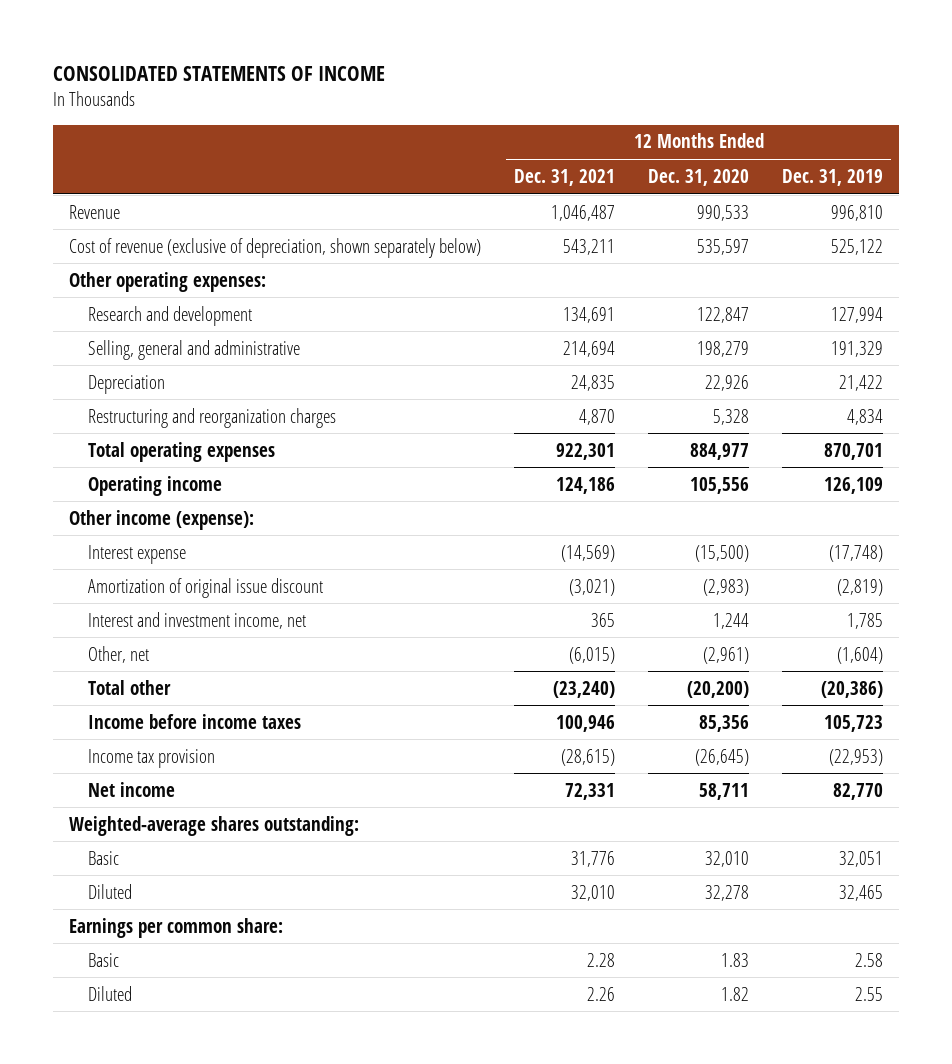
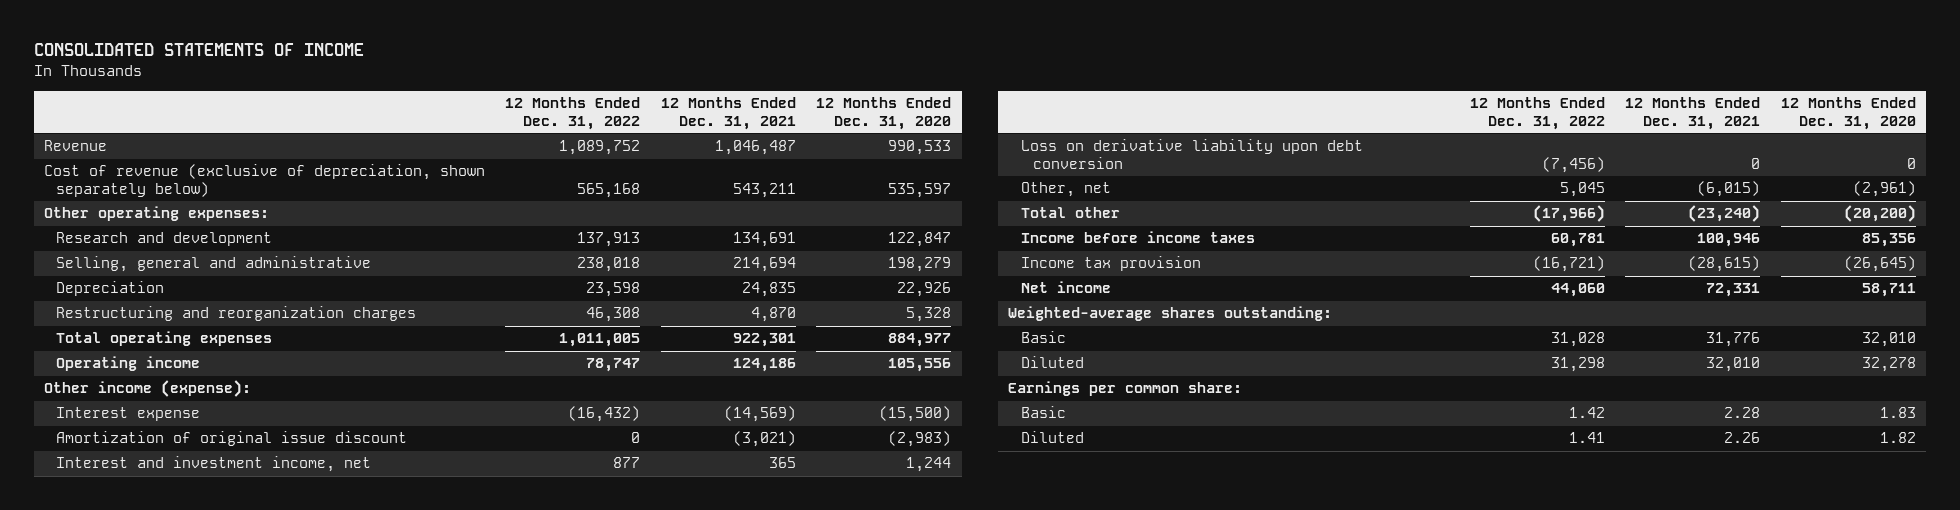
[782,168,884,186] Dec. 31, 2019 -> none
none -> [505,97,641,130] 12 Months Ended Dec. 31, 2022
none -> [1020,139,1363,170] Loss on derivative liability upon debt conversion

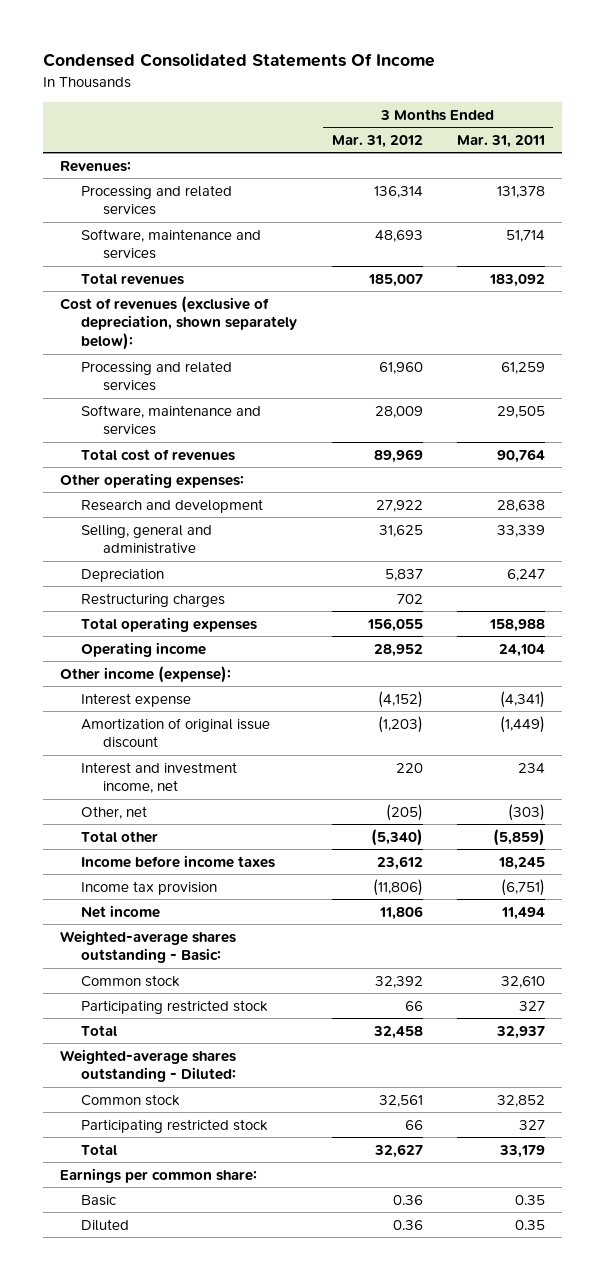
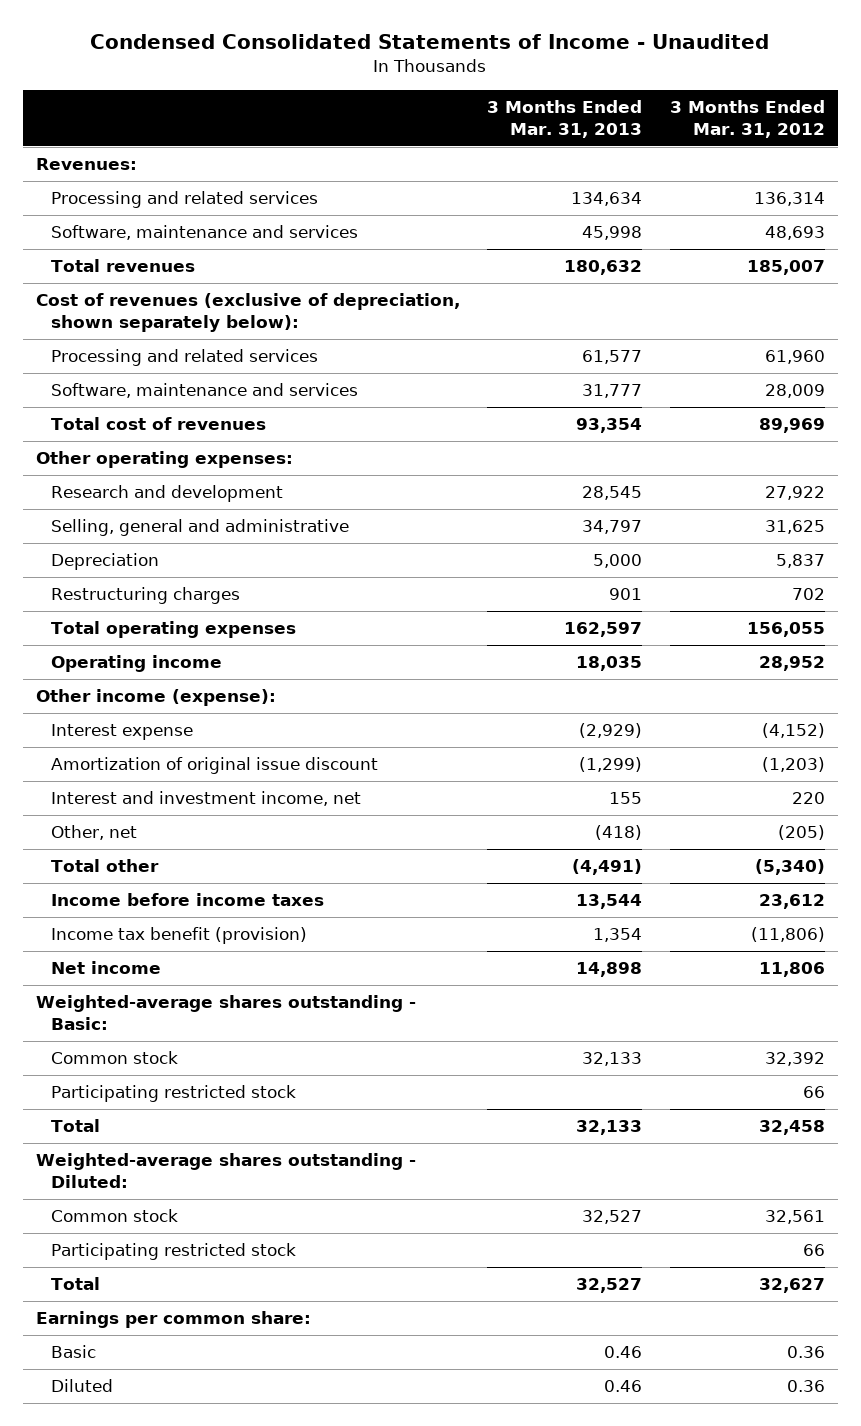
[42,53,435,68] Condensed Consolidated Statements Of Income -> [90,34,770,50] Condensed Consolidated Statements of Income - Unaudited
[456,134,545,148] Mar. 31, 2011 -> none
none -> [487,100,643,138] 3 Months Ended Mar. 31, 2013
[81,880,218,895] Income tax provision -> [51,927,308,945] Income tax benefit (provision)

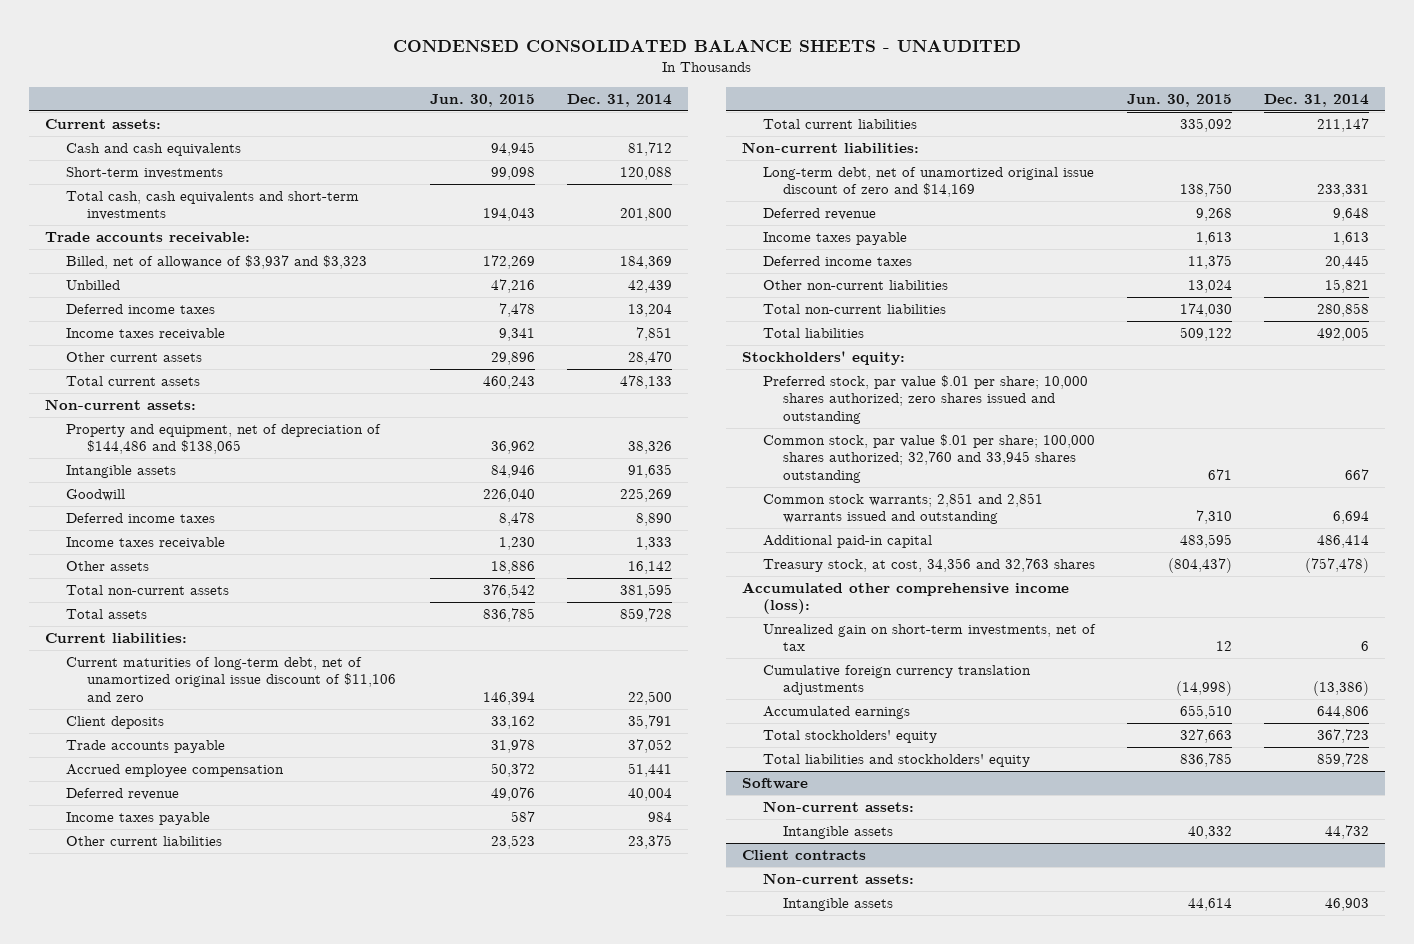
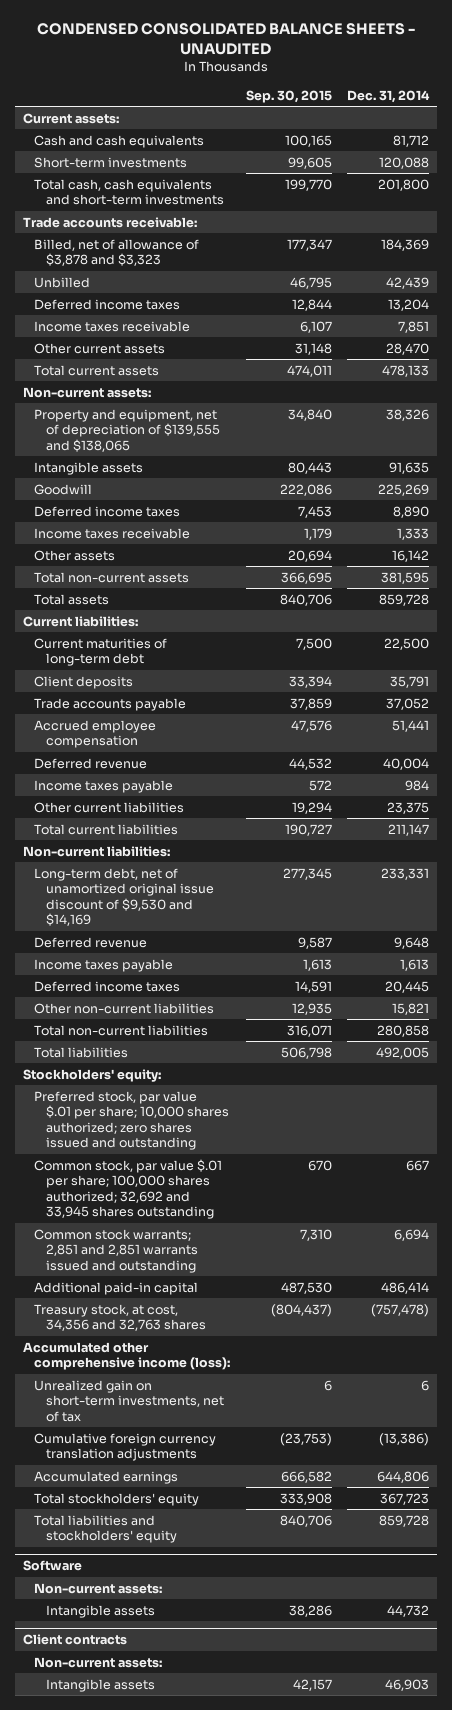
[430,94,536,108] Jun. 30, 2015 -> none
none -> [245,89,332,103] Sep. 30, 2015
[65,254,367,269] Billed, net of allowance of $3,937 and $3,323 -> [34,238,200,267] Billed, net of allowance of $3,878 and $3,323
[65,423,381,455] Property and equipment, net of depreciation of $144,486 and $138,065 -> [34,408,221,452] Property and equipment, net of depreciation of $139,555 and $138,065
[65,656,396,702] Current maturities of long-term debt, net of unamortized original issue discount of $11,106 and zero -> [34,637,168,667] Current maturities of long-term debt
[762,166,1094,198] Long-term debt, net of unamortized original issue discount of zero and $14,169 -> [34,867,215,927] Long-term debt, net of unamortized original issue discount of $9,530 and $14,169
[762,433,1095,483] Common stock, par value $.01 per share; 100,000 shares authorized; 32,760 and 33,945 shares outstanding -> [34,1158,223,1220] Common stock, par value $.01 per share; 100,000 shares authorized; 32,692 and 33,945 shares outstanding

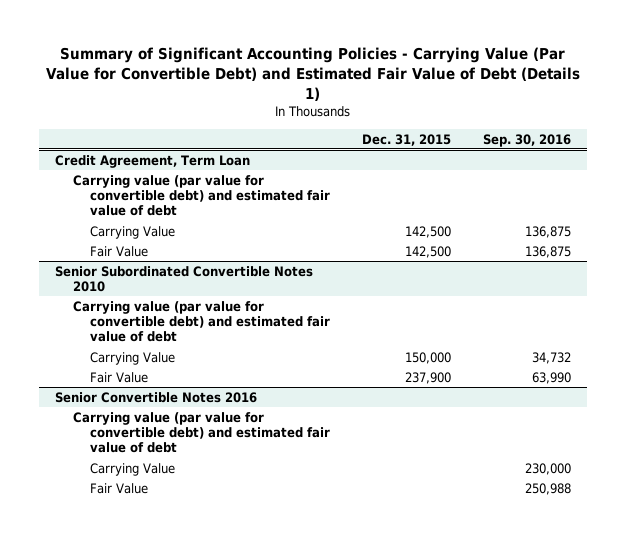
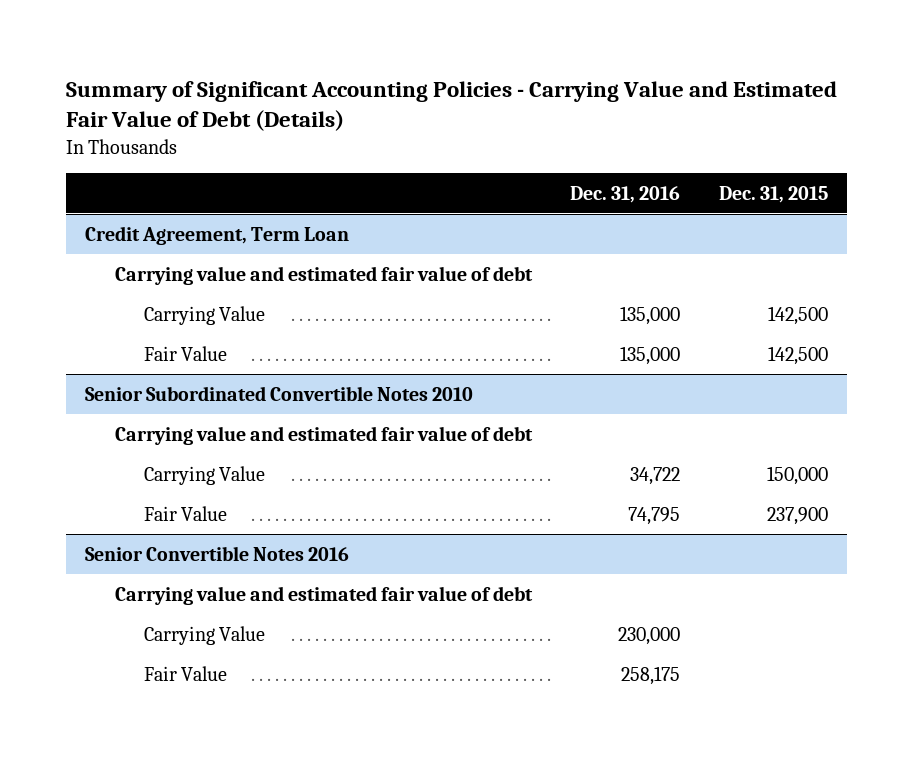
[46,47,581,101] Summary of Significant Accounting Policies - Carrying Value (Par Value for Convertible Debt) and Estimated Fair Value of Debt (Details 1) -> [66,80,838,132] Summary of Significant Accounting Policies - Carrying Value and Estimated Fair Value of Debt (Details)
[483,133,572,147] Sep. 30, 2016 -> none
none -> [570,185,681,203] Dec. 31, 2016
[72,174,331,217] Carrying value (par value for convertible debt) and estimated fair value of debt -> [114,265,533,285] Carrying value and estimated fair value of debt
[72,300,331,343] Carrying value (par value for convertible debt) and estimated fair value of debt -> [114,425,533,445] Carrying value and estimated fair value of debt
[72,411,331,454] Carrying value (par value for convertible debt) and estimated fair value of debt -> [114,585,533,605] Carrying value and estimated fair value of debt

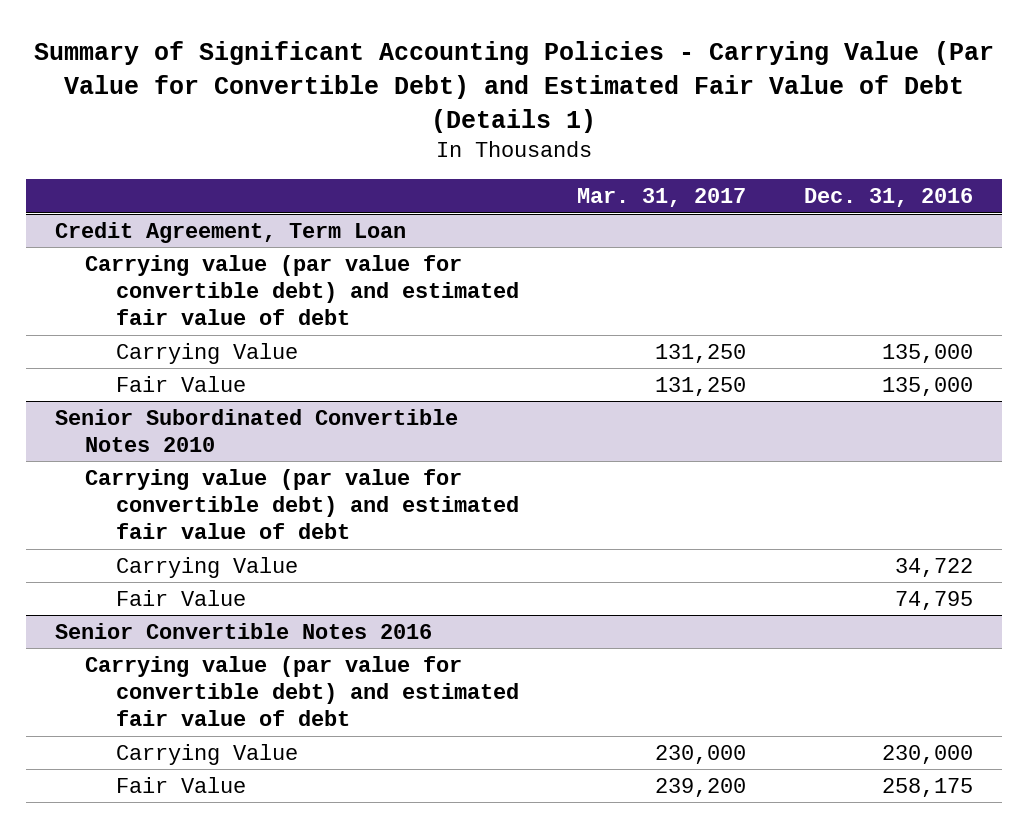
[66,80,838,132] Summary of Significant Accounting Policies - Carrying Value and Estimated Fair Value of Debt (Details) -> [33,40,994,133] Summary of Significant Accounting Policies - Carrying Value (Par Value for Convertible Debt) and Estimated Fair Value of Debt (Details 1)
[718,185,828,203] Dec. 31, 2015 -> none
none -> [576,188,746,208] Mar. 31, 2017
[114,265,533,285] Carrying value and estimated fair value of debt -> [85,254,519,326] Carrying value (par value for convertible debt) and estimated fair value of debt
[114,425,533,445] Carrying value and estimated fair value of debt -> [85,468,519,540] Carrying value (par value for convertible debt) and estimated fair value of debt
[114,585,533,605] Carrying value and estimated fair value of debt -> [85,655,519,727] Carrying value (par value for convertible debt) and estimated fair value of debt

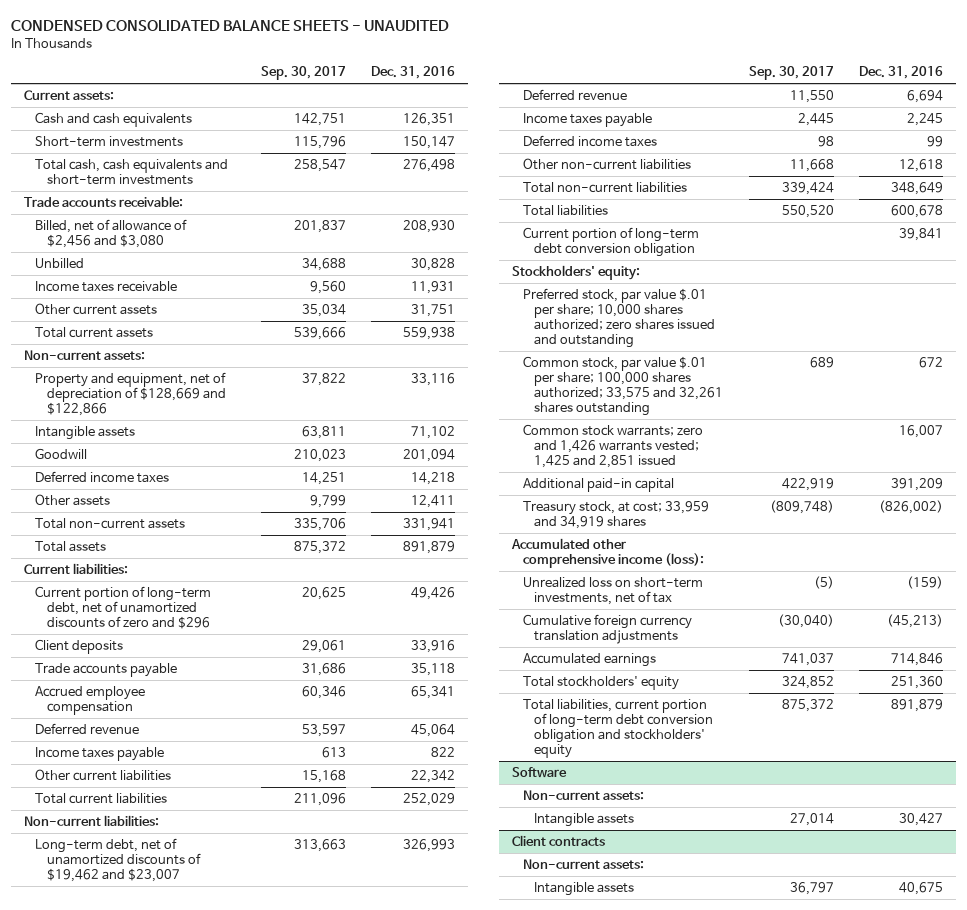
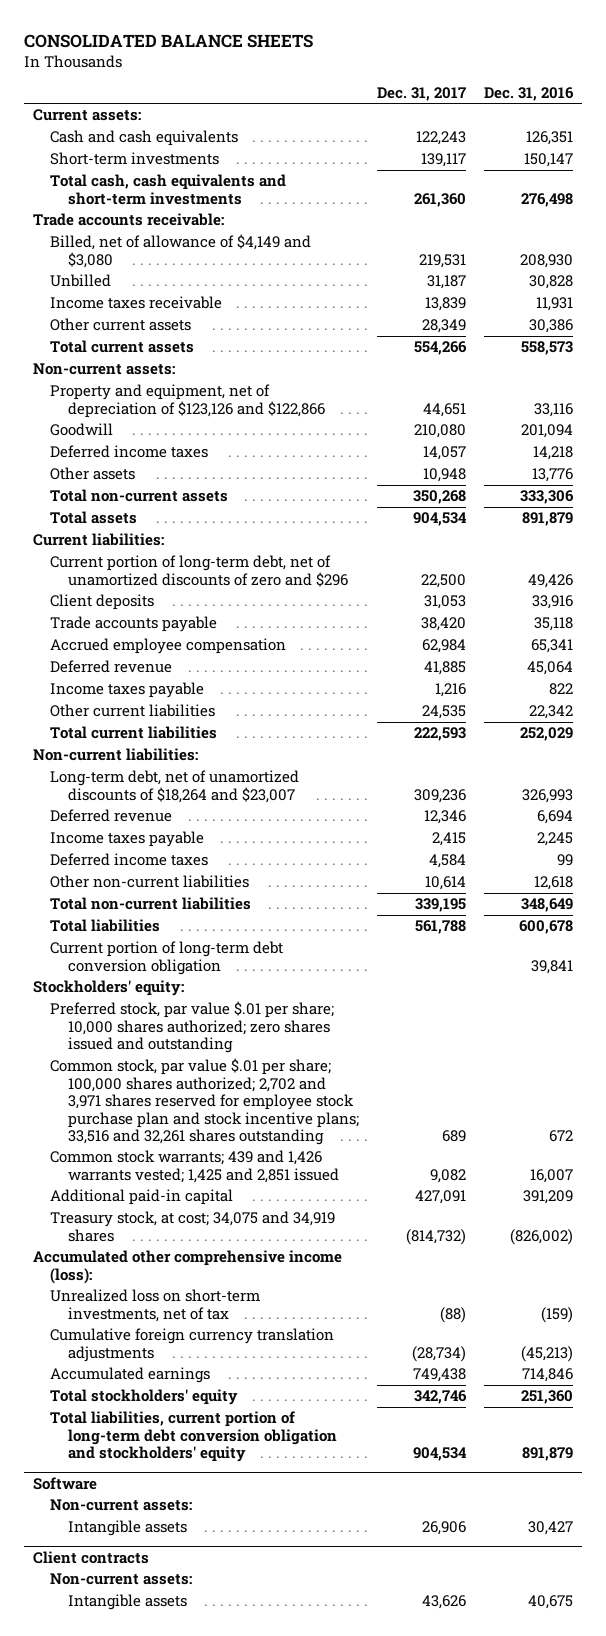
[11,19,450,31] CONDENSED CONSOLIDATED BALANCE SHEETS - UNAUDITED -> [23,33,313,48] CONSOLIDATED BALANCE SHEETS
[260,66,346,81] Sep. 30, 2017 -> none
none -> [376,86,466,101] Dec. 31, 2017
[35,218,188,249] Billed, net of allowance of $2,456 and $3,080 -> [50,234,312,268] Billed, net of allowance of $4,149 and $3,080
[411,303,456,317] 31,751 -> [528,319,573,334] 30,386
[403,326,456,340] 559,938 -> [520,341,573,356] 558,573
[35,425,136,440] Intangible assets -> none
[35,371,227,417] Property and equipment, net of depreciation of $128,669 and $122,866 -> [50,384,325,418] Property and equipment, net of depreciation of $123,126 and $122,866
[411,494,456,508] 12,411 -> [531,468,573,483] 13,776
[403,517,456,531] 331,941 -> [519,490,574,505] 333,306
[35,837,201,883] Long-term debt, net of unamortized discounts of $19,462 and $23,007 -> [50,770,300,803] Long-term debt, net of unamortized discounts of $18,264 and $23,007
[523,355,724,417] Common stock, par value $.01 per share; 100,000 shares authorized; 33,575 and 32,261 shares outstanding -> [50,1058,359,1146] Common stock, par value $.01 per share; 100,000 shares authorized; 2,702 and 3,971 shares reserved for employee stock purchase plan and stock incentive plans; 33,516 and 32,261 shares outstanding
[523,423,704,469] Common stock warrants; zero and 1,426 warrants vested; 1,425 and 2,851 issued -> [50,1150,339,1183] Common stock warrants; 439 and 1,426 warrants vested; 1,425 and 2,851 issued
[523,500,710,530] Treasury stock, at cost; 33,959 and 34,919 shares -> [50,1211,336,1242] Treasury stock, at cost; 34,075 and 34,919 shares

